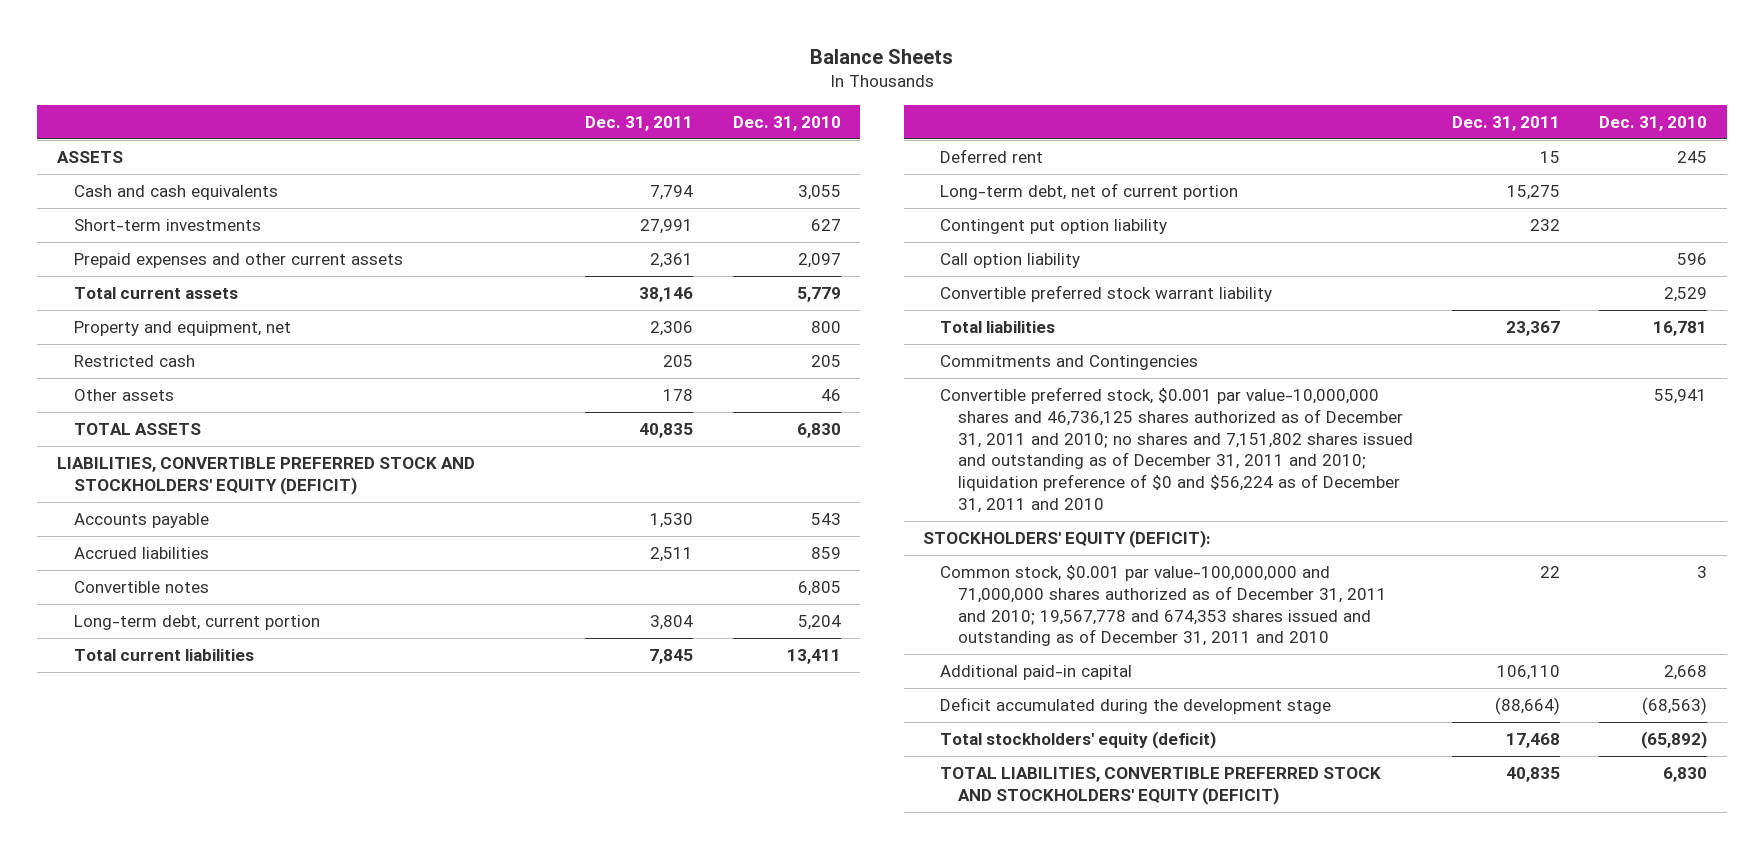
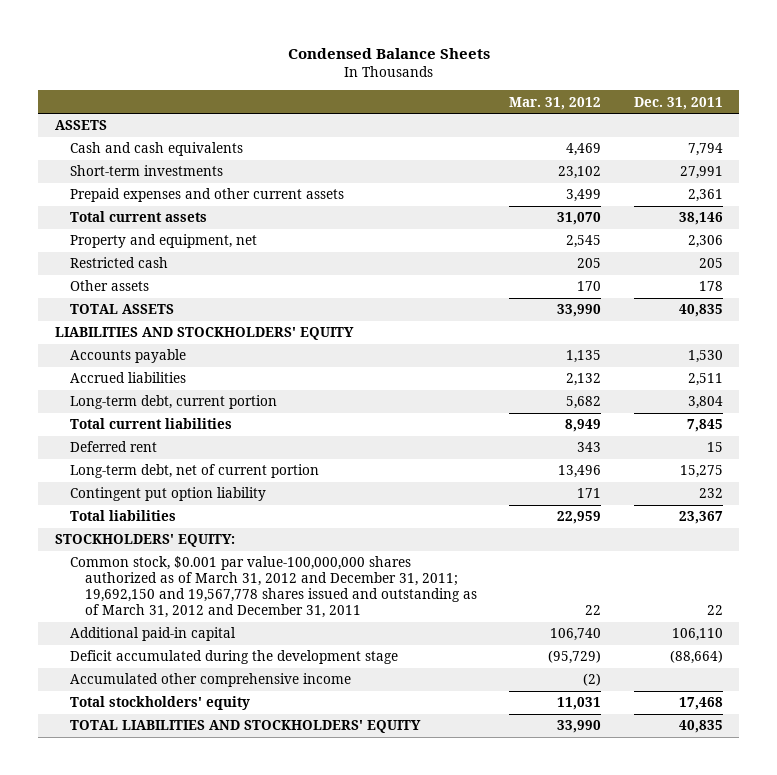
[809,48,953,64] Balance Sheets -> [287,47,490,59] Condensed Balance Sheets
[732,115,841,131] Dec. 31, 2010 -> none
none -> [509,96,602,110] Mar. 31, 2012
[56,457,475,495] LIABILITIES, CONVERTIBLE PREFERRED STOCK AND STOCKHOLDERS' EQUITY (DEFICIT) -> [54,327,354,341] LIABILITIES AND STOCKHOLDERS' EQUITY
[74,581,210,594] Convertible notes -> none
[940,253,1081,269] Call option liability -> none
[940,285,1273,303] Convertible preferred stock warrant liability -> none
[940,355,1199,371] Commitments and Contingencies -> none
[940,387,1413,513] Convertible preferred stock, $0.001 par value-10,000,000 shares and 46,736,125 shares authorized as of December 31, 2011 and 2010; no shares and 7,151,802 shares issued and outstanding as of December 31, 2011 and 2010; liquidation preference of $0 and $56,224 as of December 31, 2011 and 2010 -> none
[923,530,1212,549] STOCKHOLDERS' EQUITY (DEFICIT): -> [54,534,235,548] STOCKHOLDERS' EQUITY:
[940,565,1387,647] Common stock, $0.001 par value-100,000,000 and 71,000,000 shares authorized as of December 31, 2011 and 2010; 19,567,778 and 674,353 shares issued and outstanding as of December 31, 2011 and 2010 -> [69,556,477,619] Common stock, $0.001 par value-100,000,000 shares authorized as of March 31, 2012 and December 31, 2011; 19,692,150 and 19,567,778 shares issued and outstanding as of March 31, 2012 and December 31, 2011
none -> [69,673,351,688] Accumulated other comprehensive income
[940,731,1217,750] Total stockholders' equity (deficit) -> [69,696,250,711] Total stockholders' equity
[940,767,1382,805] TOTAL LIABILITIES, CONVERTIBLE PREFERRED STOCK AND STOCKHOLDERS' EQUITY (DEFICIT) -> [69,720,421,734] TOTAL LIABILITIES AND STOCKHOLDERS' EQUITY

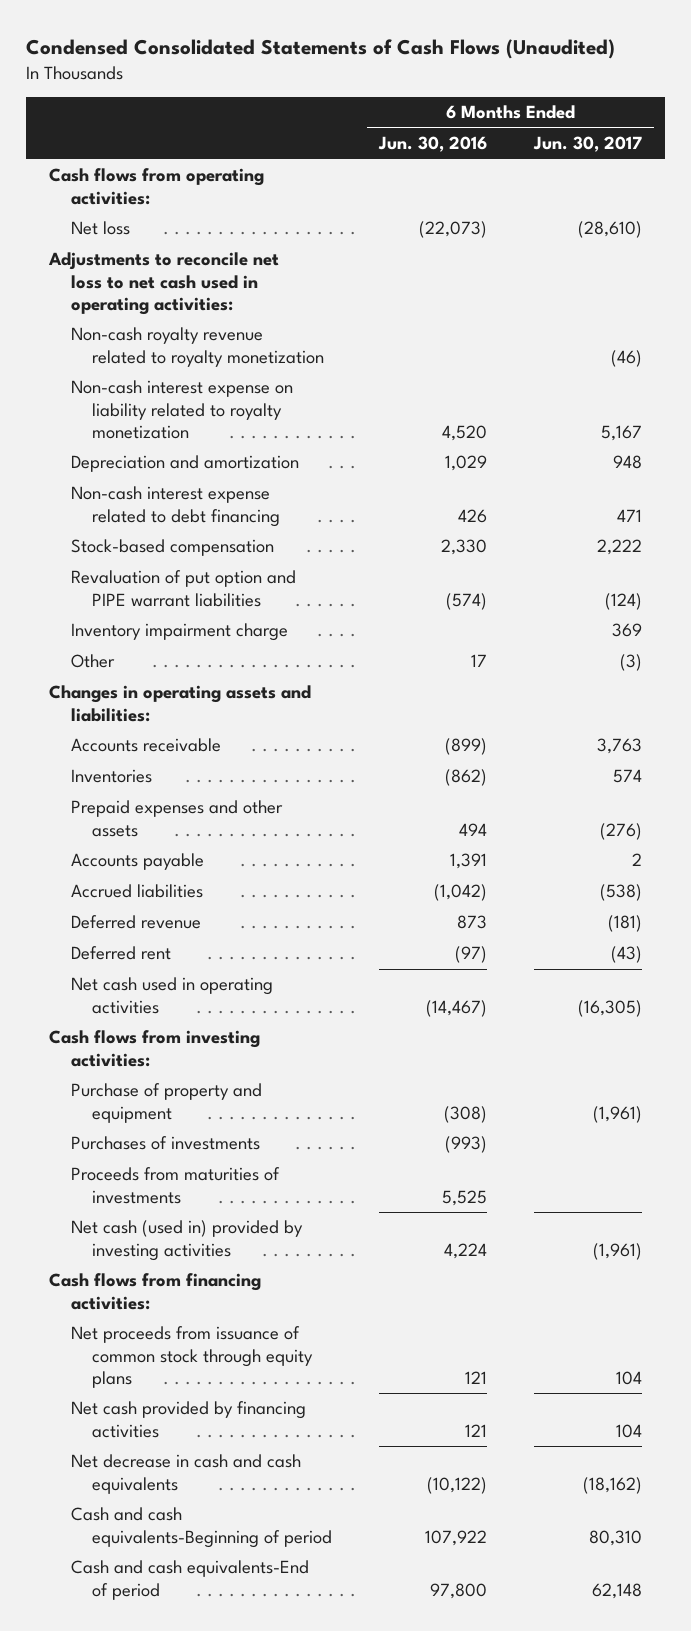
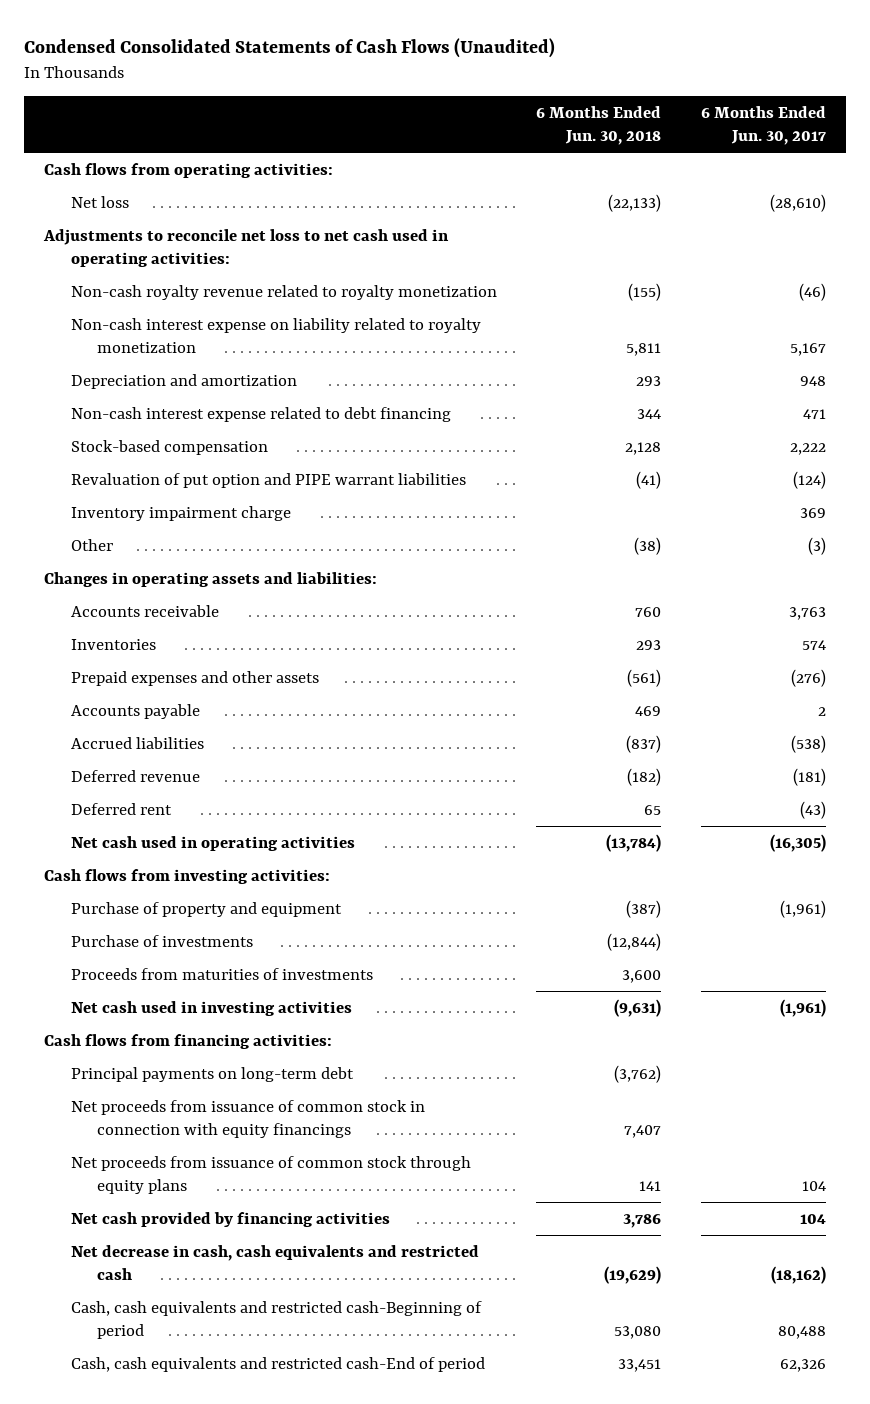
[378,136,488,153] Jun. 30, 2016 -> none
none -> [536,106,662,145] 6 Months Ended Jun. 30, 2018
[70,1136,260,1151] Purchases of investments -> [70,934,253,947] Purchase of investments
[70,1220,303,1261] Net cash (used in) provided by investing activities -> [70,1000,352,1016] Net cash used in investing activities
none -> [70,1066,354,1082] Principal payments on long-term debt
none -> [70,1099,425,1138] Net proceeds from issuance of common stock in connection with equity financings
[70,1454,301,1494] Net decrease in cash and cash equivalents -> [70,1244,479,1280] Net decrease in cash, cash equivalents and restricted cash
[70,1507,333,1548] Cash and cash equivalents-Beginning of period -> [70,1300,482,1339] Cash, cash equivalents and restricted cash-Beginning of period
[588,1529,642,1546] 80,310 -> [777,1325,826,1339] 80,488
[70,1560,309,1600] Cash and cash equivalents-End of period -> [70,1356,485,1372] Cash, cash equivalents and restricted cash-End of period
[591,1582,642,1599] 62,148 -> [779,1358,826,1372] 62,326

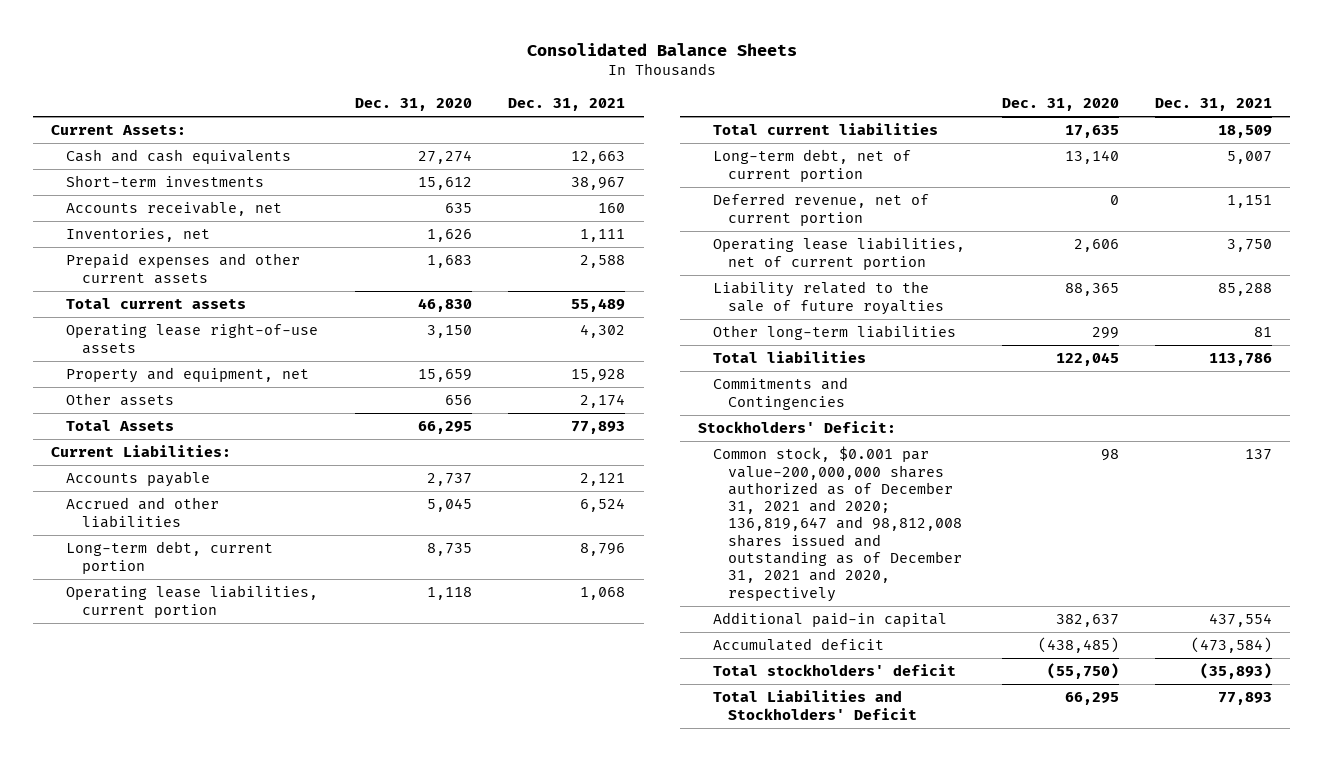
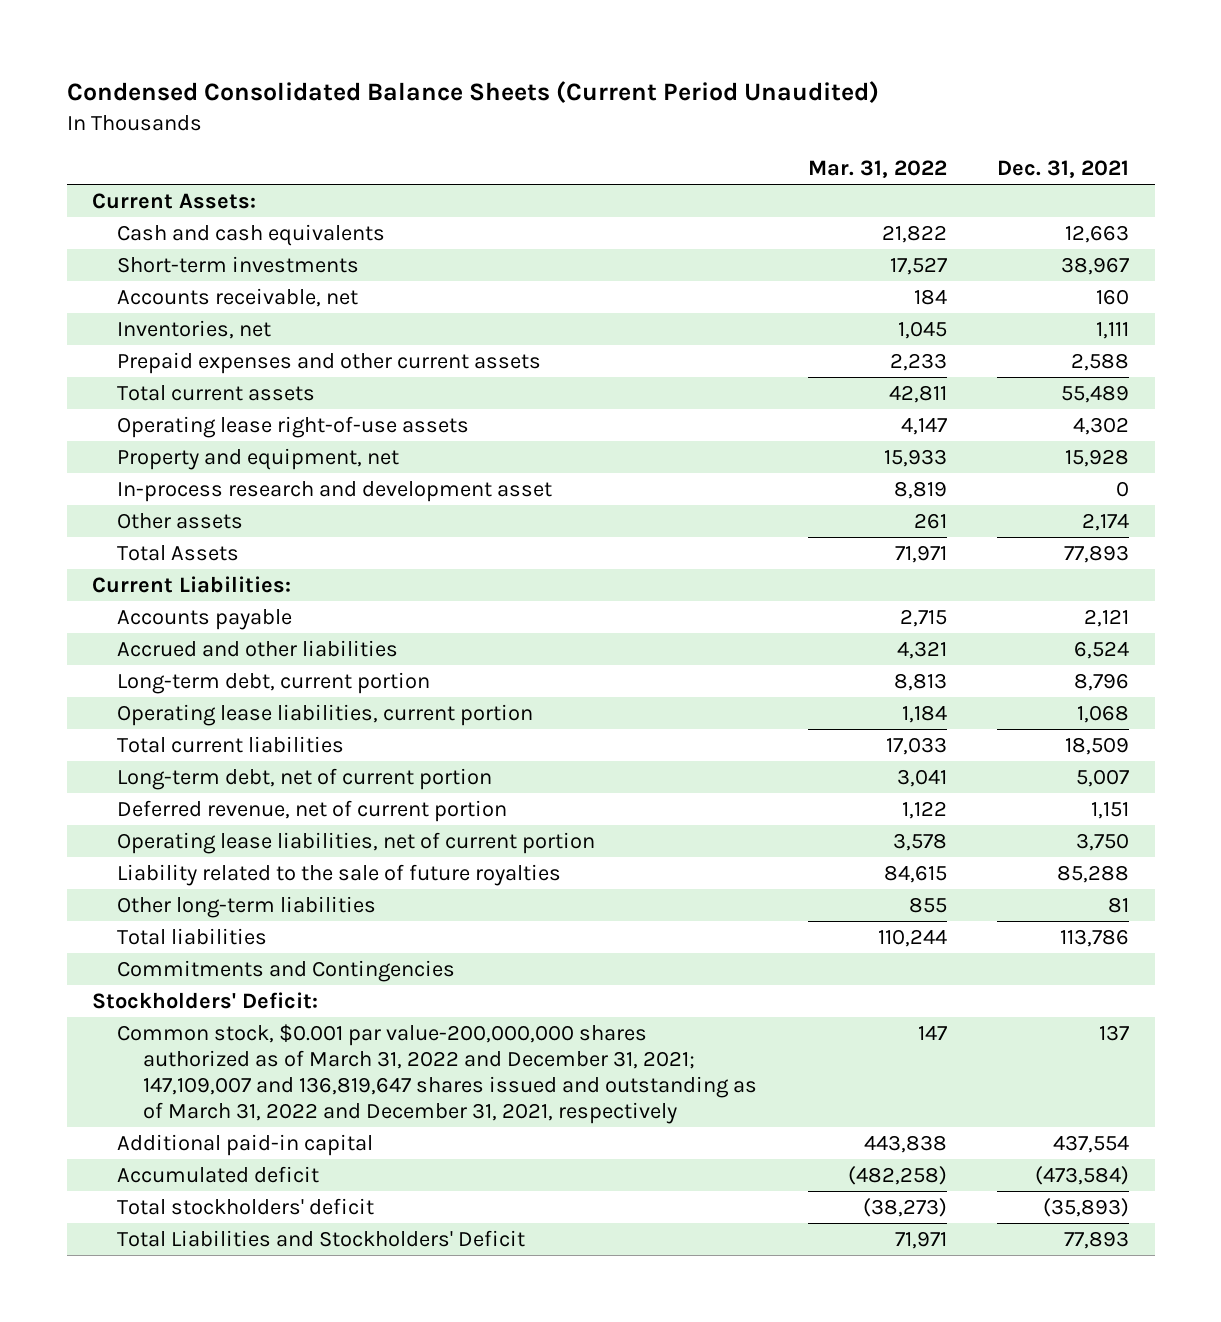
[526,42,797,56] Consolidated Balance Sheets -> [66,81,879,104] Condensed Consolidated Balance Sheets (Current Period Unaudited)
[354,98,472,112] Dec. 31, 2020 -> none
none -> [807,159,947,178] Mar. 31, 2022
none -> [117,480,553,502] In-process research and development asset
[713,446,963,602] Common stock, $0.001 par value-200,000,000 shares authorized as of December 31, 2021 and 2020; 136,819,647 and 98,812,008 shares issued and outstanding as of December 31, 2021 and 2020, respectively -> [117,1023,757,1124] Common stock, $0.001 par value-200,000,000 shares authorized as of March 31, 2022 and December 31, 2021; 147,109,007 and 136,819,647 shares issued and outstanding as of March 31, 2022 and December 31, 2021, respectively

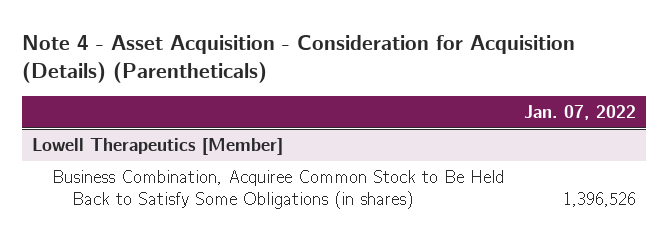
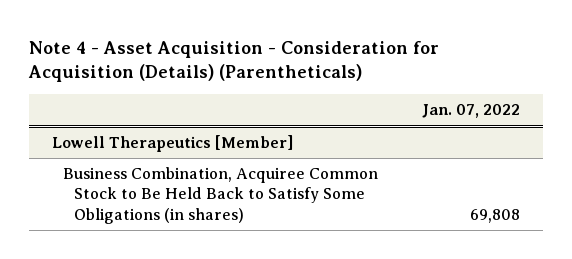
[562,192,636,208] 1,396,526 -> [470,208,521,223] 69,808

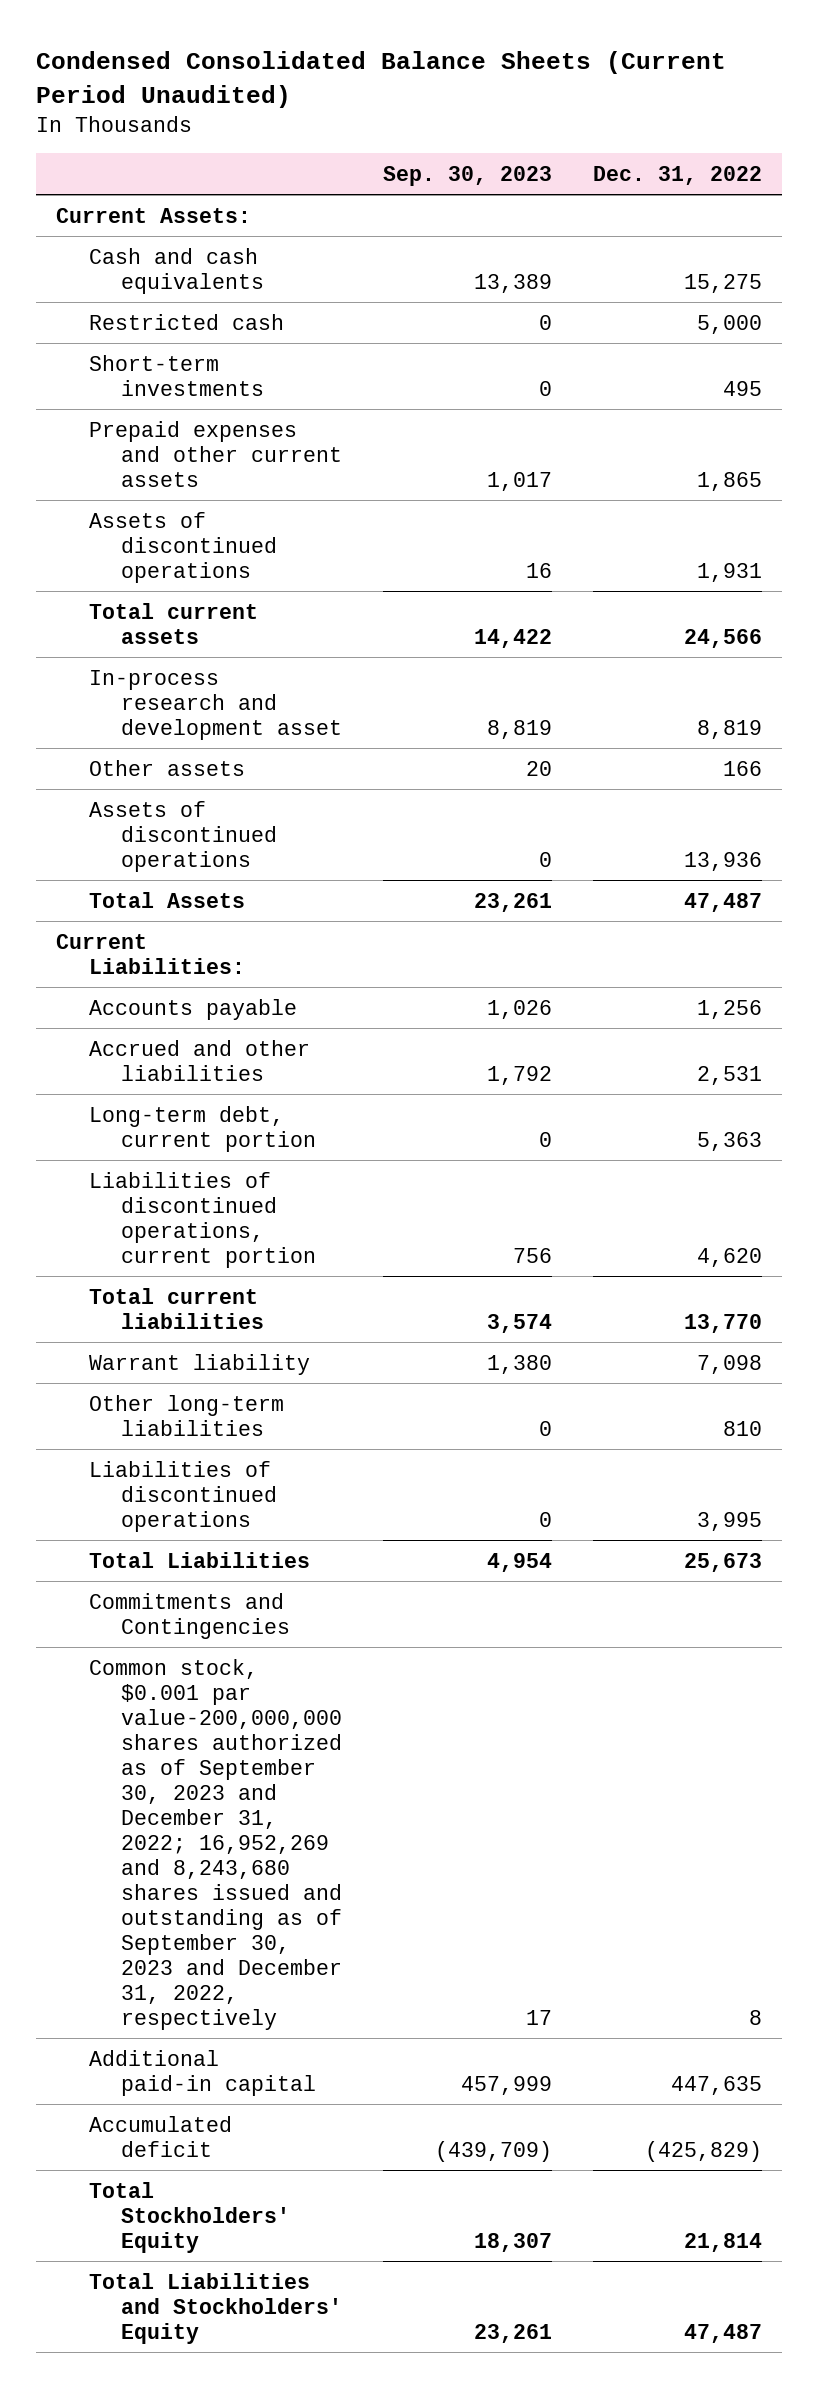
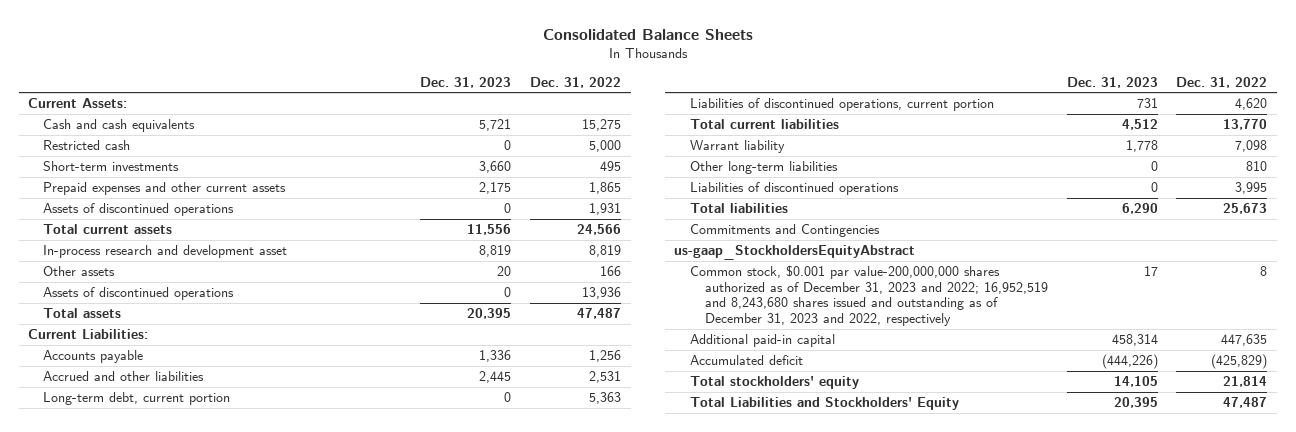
[36,51,727,108] Condensed Consolidated Balance Sheets (Current Period Unaudited) -> [542,28,753,40] Consolidated Balance Sheets
[382,166,552,187] Sep. 30, 2023 -> none
none -> [420,76,512,88] Dec. 31, 2023
[88,891,245,908] Total Assets -> [43,308,122,319] Total assets
[88,1551,310,1568] Total Liabilities -> [689,203,788,214] Total liabilities
none -> [674,245,916,261] us-gaap_StockholdersEquityAbstract
[88,1658,343,2030] Common stock, $0.001 par value-200,000,000 shares authorized as of September 30, 2023 and December 31, 2022; 16,952,269 and 8,243,680 shares issued and outstanding as of September 30, 2023 and December 31, 2022, respectively -> [689,265,1048,327] Common stock, $0.001 par value-200,000,000 shares authorized as of December 31, 2023 and 2022; 16,952,519 and 8,243,680 shares issued and outstanding as of December 31, 2023 and 2022, respectively
[88,2181,291,2253] Total Stockholders' Equity -> [689,376,859,390] Total stockholders' equity

